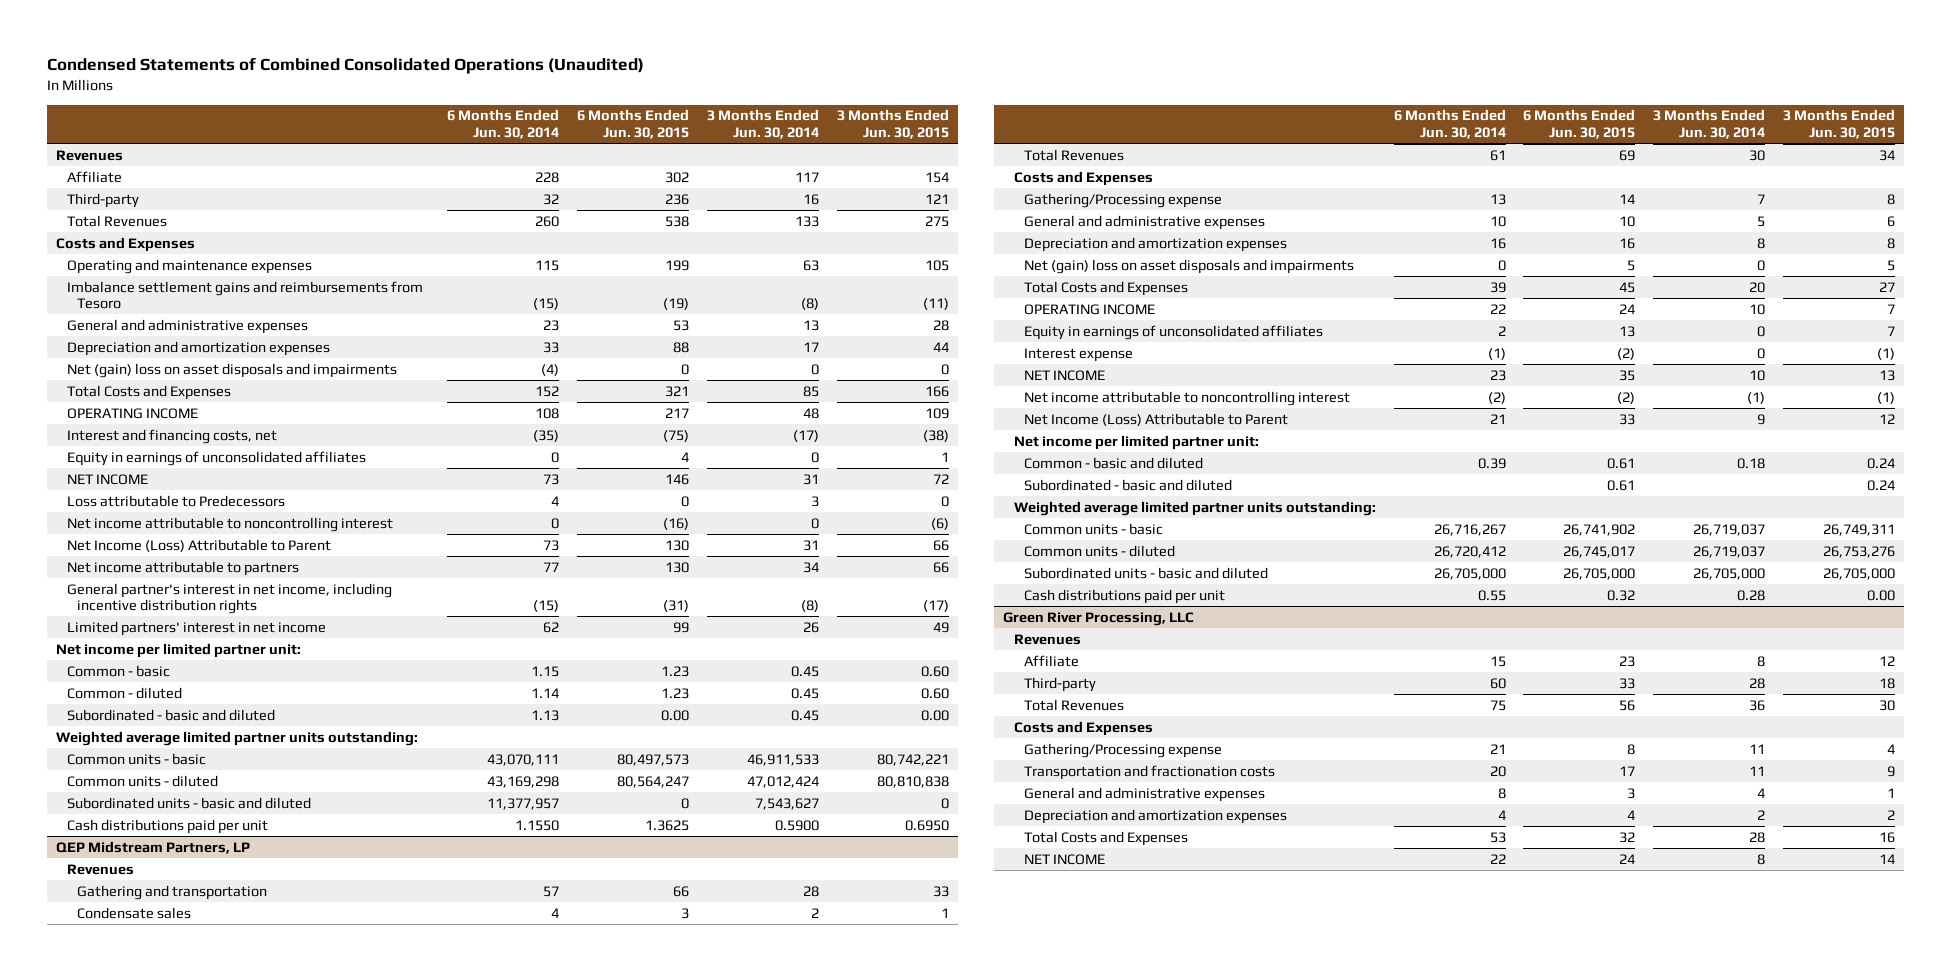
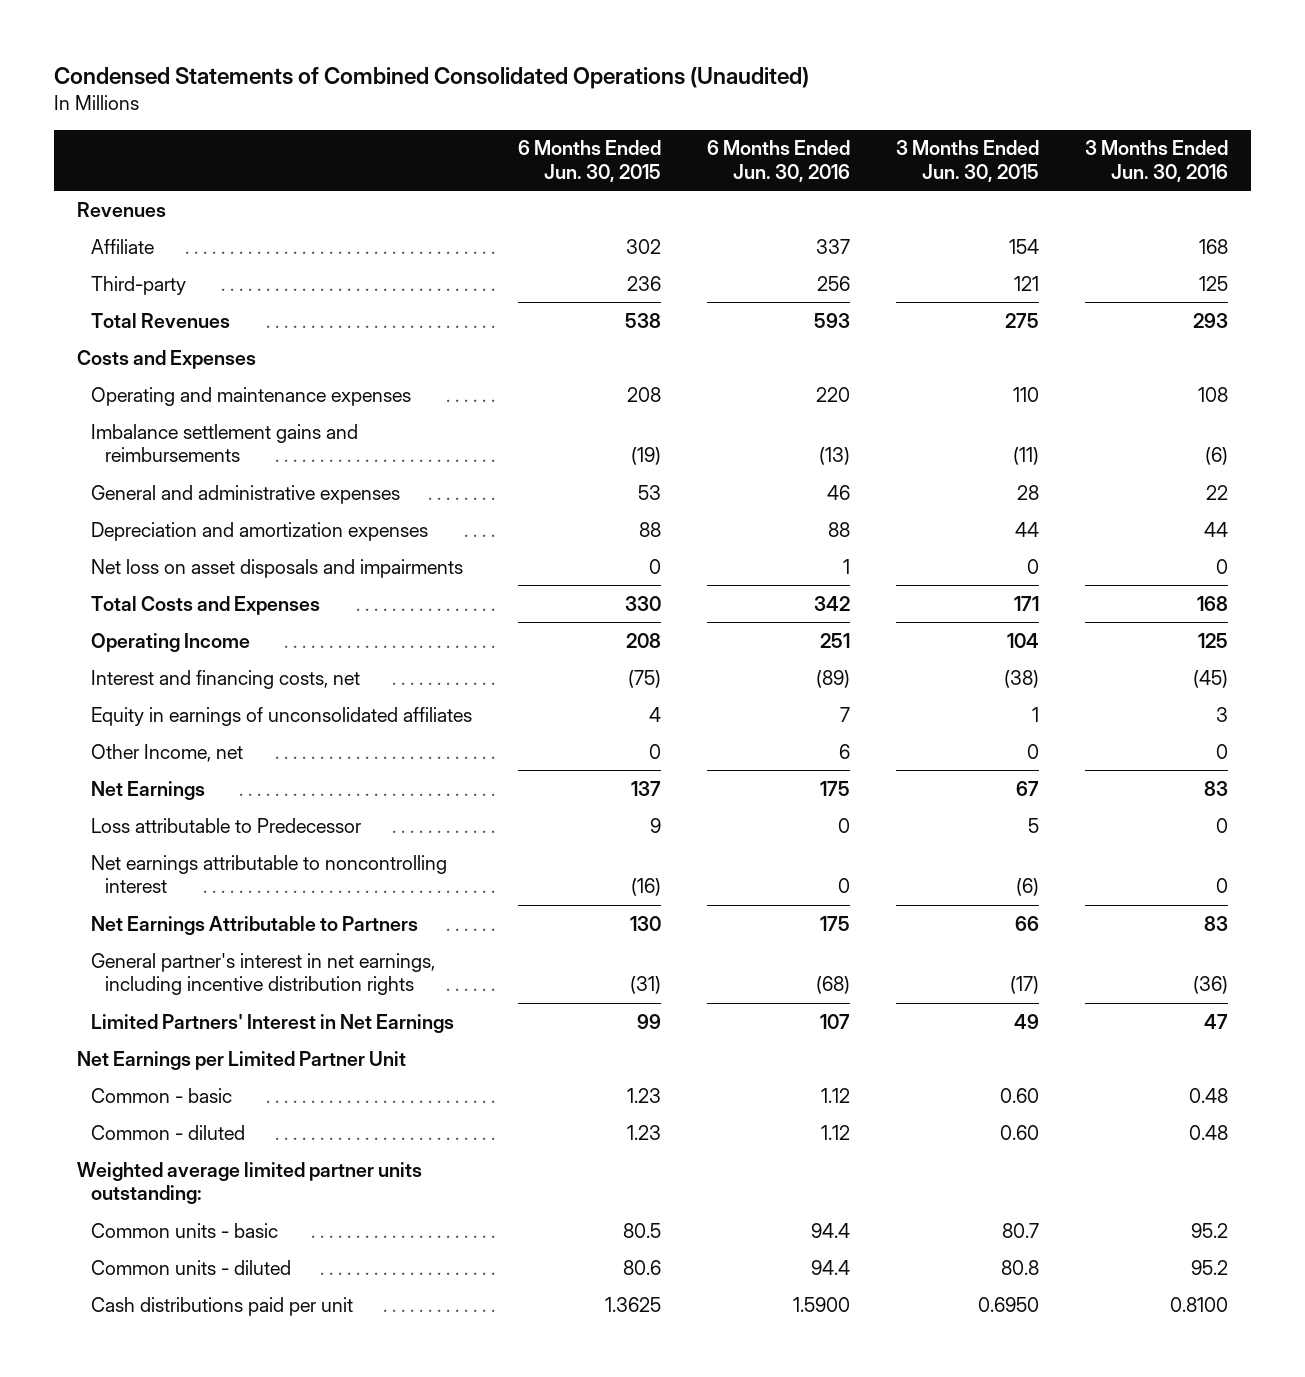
[446,109,559,140] 6 Months Ended Jun. 30, 2014 -> none
[706,109,819,140] 3 Months Ended Jun. 30, 2014 -> none
none -> [707,140,851,183] 6 Months Ended Jun. 30, 2016
none -> [1085,140,1229,183] 3 Months Ended Jun. 30, 2016
[664,259,689,271] 199 -> [627,386,662,402] 208
[924,259,949,271] 105 -> [1013,386,1040,402] 110
[66,280,423,310] Imbalance settlement gains and reimbursements from Tesoro -> [90,423,358,463] Imbalance settlement gains and reimbursements
[66,362,397,378] Net (gain) loss on asset disposals and impairments -> [90,558,463,578] Net loss on asset disposals and impairments
[664,385,689,397] 321 -> [625,595,662,611] 330
[924,385,949,397] 166 -> [1014,595,1040,611] 171
[66,407,198,419] OPERATING INCOME -> [90,632,250,652] Operating Income
[664,407,689,418] 217 -> [626,632,662,648] 208
[924,407,949,419] 109 -> [1007,632,1040,648] 104
[66,538,331,552] Net Income (Loss) Attributable to Parent -> none
none -> [90,743,243,762] Other Income, net
[66,473,148,485] NET INCOME -> [90,780,205,800] Net Earnings
[664,473,689,485] 146 -> [631,780,662,796] 137
[932,473,949,484] 72 -> [1016,780,1040,796] 67
[66,494,285,507] Loss attributable to Predecessors -> [90,817,361,833] Loss attributable to Predecessor
[680,495,689,507] 0 -> [650,817,662,833] 9
[940,495,949,507] 0 -> [1028,817,1040,833] 5
[66,516,393,532] Net income attributable to noncontrolling interest -> [90,854,447,894] Net earnings attributable to noncontrolling interest
[66,560,299,576] Net income attributable to partners -> [90,915,418,935] Net Earnings Attributable to Partners
[66,582,392,615] General partner's interest in net income, including incentive distribution rights -> [90,952,435,996] General partner's interest in net earnings, including incentive distribution rights
[66,620,326,636] Limited partners' interest in net income -> [90,1013,454,1033] Limited Partners' Interest in Net Earnings
[56,642,302,658] Net income per limited partner unit: -> [77,1050,407,1070] Net Earnings per Limited Partner Unit
[66,708,275,721] Subordinated - basic and diluted -> none
[66,796,311,809] Subordinated units - basic and diluted -> none
[616,753,689,766] 80,497,573 -> [623,1222,662,1238] 80.5
[876,753,949,766] 80,742,221 -> [1002,1222,1040,1238] 80.7
[616,775,689,788] 80,564,247 -> [623,1259,662,1275] 80.6
[876,775,949,788] 80,810,838 -> [1001,1259,1040,1275] 80.8
[56,840,251,854] QEP Midstream Partners, LP -> none
[66,863,134,875] Revenues -> none
[77,884,268,900] Gathering and transportation -> none
[77,906,192,919] Condensate sales -> none
[1024,148,1125,161] Total Revenues -> none
[1013,170,1153,186] Costs and Expenses -> none
[1024,192,1223,208] Gathering/Processing expense -> none
[1024,214,1266,230] General and administrative expenses -> none
[1024,236,1288,252] Depreciation and amortization expenses -> none
[1024,258,1355,274] Net (gain) loss on asset disposals and impairments -> none
[1024,280,1189,296] Total Costs and Expenses -> none
[1024,303,1156,315] OPERATING INCOME -> none
[1024,324,1324,340] Equity in earnings of unconsolidated affiliates -> none
[1024,347,1134,362] Interest expense -> none
[1024,369,1106,381] NET INCOME -> none
[1024,390,1351,406] Net income attributable to noncontrolling interest -> none
[1024,412,1289,426] Net Income (Loss) Attributable to Parent -> none
[1013,434,1259,450] Net income per limited partner unit: -> none
[1024,456,1204,469] Common - basic and diluted -> none
[1024,478,1233,491] Subordinated - basic and diluted -> none
[1013,500,1376,516] Weighted average limited partner units outstanding: -> none
[1024,522,1164,535] Common units - basic -> none
[1024,544,1176,557] Common units - diluted -> none
[1024,566,1269,579] Subordinated units - basic and diluted -> none
[1024,588,1226,604] Cash distributions paid per unit -> none
[1003,611,1195,626] Green River Processing, LLC -> none
[1013,633,1081,645] Revenues -> none
[1024,654,1080,667] Affiliate -> none
[1024,676,1097,692] Third-party -> none
[1024,698,1125,711] Total Revenues -> none
[1013,720,1153,736] Costs and Expenses -> none
[1024,742,1223,758] Gathering/Processing expense -> none
[1024,764,1276,780] Transportation and fractionation costs -> none
[1024,786,1266,802] General and administrative expenses -> none
[1024,808,1288,824] Depreciation and amortization expenses -> none
[1024,830,1189,846] Total Costs and Expenses -> none
[1024,853,1106,865] NET INCOME -> none

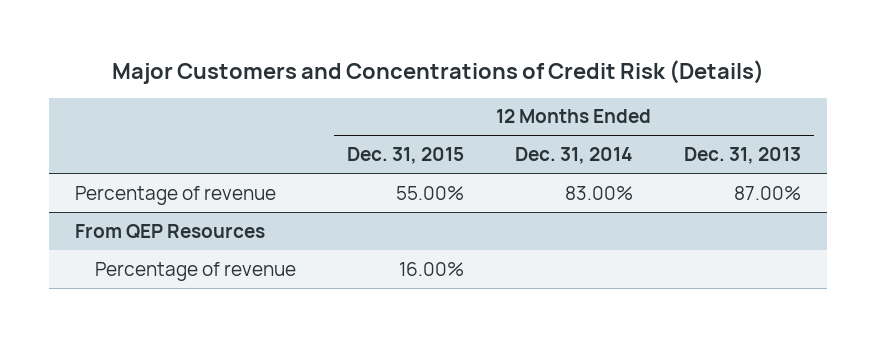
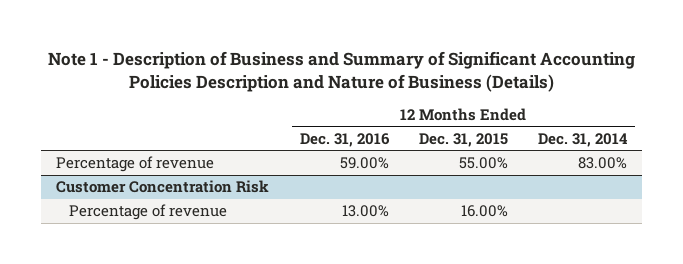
[112,59,765,84] Major Customers and Concentrations of Credit Risk (Details) -> [47,50,635,92] Note 1 - Description of Business and Summary of Significant Accounting Policies Description and Nature of Business (Details)
[684,147,802,165] Dec. 31, 2013 -> none
none -> [299,132,390,147] Dec. 31, 2016
[74,223,265,239] From QEP Resources -> [56,180,270,194] Customer Concentration Risk

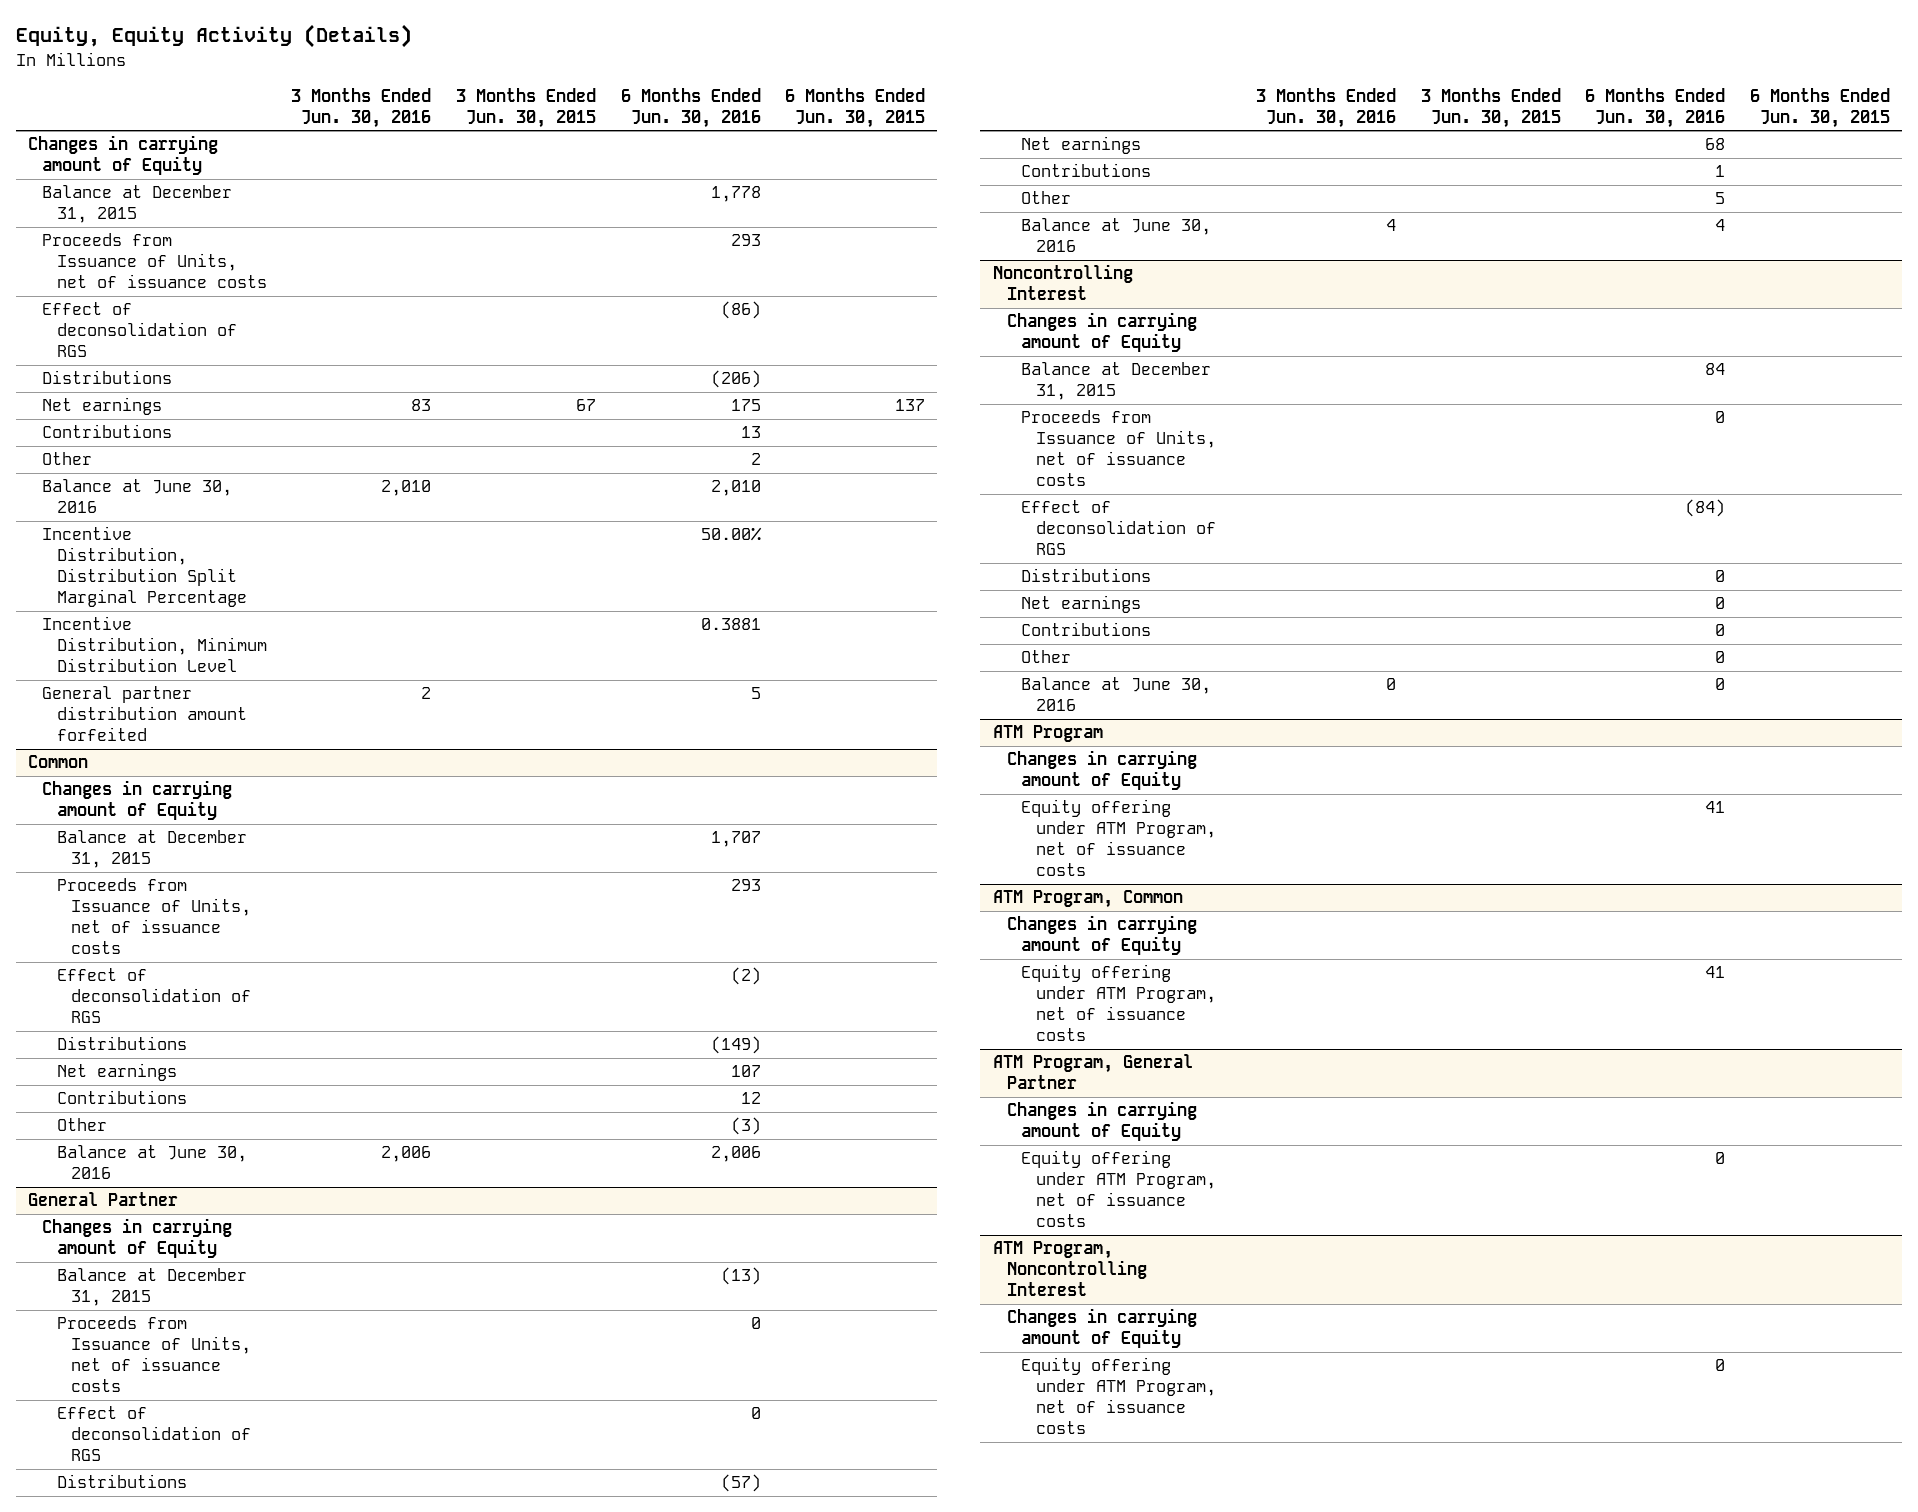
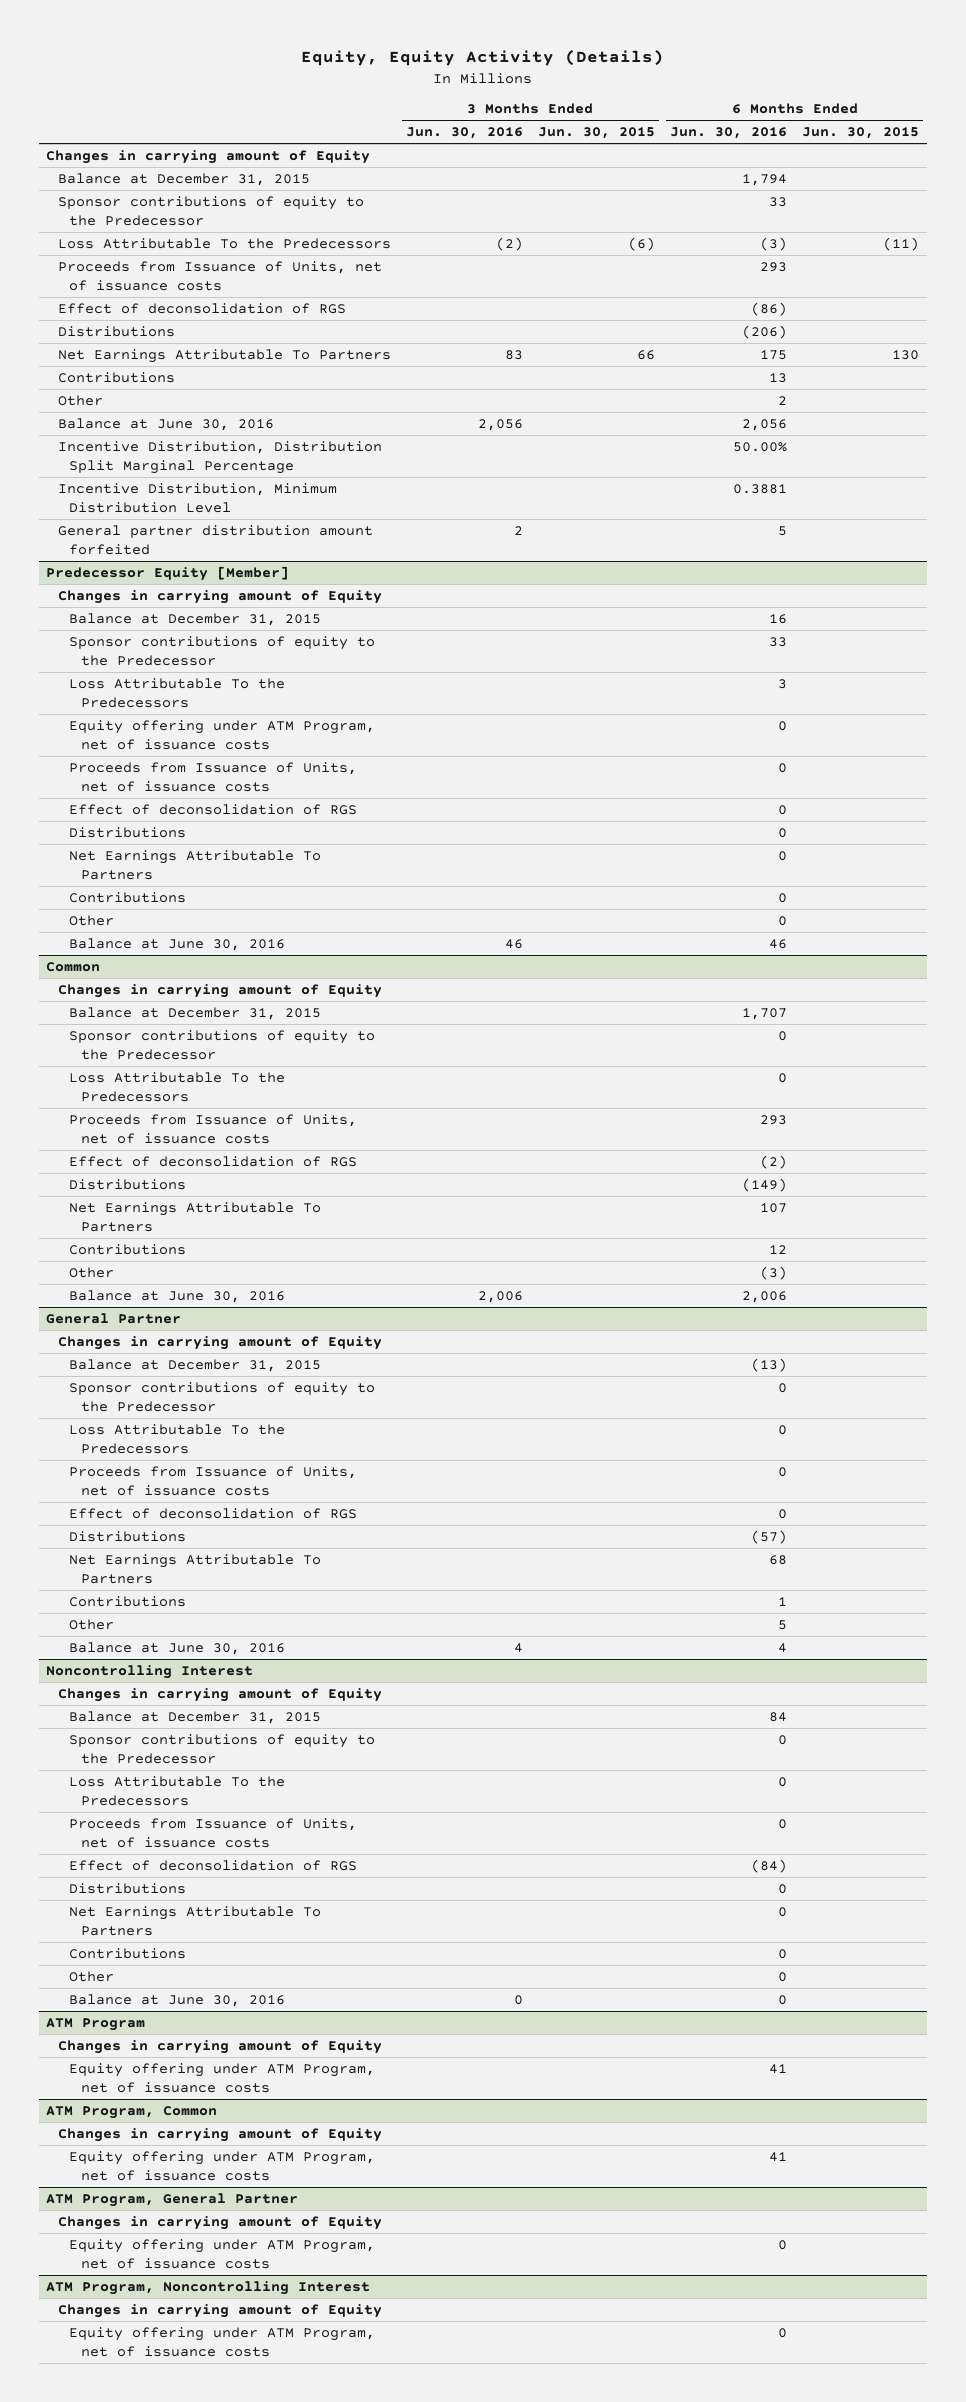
[710,186,761,203] 1,778 -> [742,173,788,186] 1,794
none -> [57,195,364,226] Sponsor contributions of equity to the Predecessor
none -> [57,237,391,249] Loss Attributable To the Predecessors
[42,397,163,416] Net earnings -> none
none -> [57,348,391,363] Net Earnings Attributable To Partners
[381,480,432,497] 2,010 -> [477,418,523,431] 2,056
[710,480,761,497] 2,010 -> [742,418,788,431] 2,056
none -> [46,565,290,581] Predecessor Equity [Member]
none -> [57,589,382,604] Changes in carrying amount of Equity
none -> [69,612,322,626] Balance at December 31, 2015
none -> [69,635,376,666] Sponsor contributions of equity to the Predecessor
none -> [69,677,286,708] Loss Attributable To the Predecessors
none -> [69,719,376,750] Equity offering under ATM Program, net of issuance costs
none -> [69,761,358,792] Proceeds from Issuance of Units, net of issuance costs
none -> [69,803,358,815] Effect of deconsolidation of RGS
none -> [69,826,187,838] Distributions
none -> [69,849,322,880] Net Earnings Attributable To Partners
none -> [69,891,187,903] Contributions
none -> [69,914,115,926] Other
none -> [69,937,286,951] Balance at June 30, 2016
none -> [69,1029,376,1060] Sponsor contributions of equity to the Predecessor
none -> [69,1071,286,1102] Loss Attributable To the Predecessors
[56,1063,177,1082] Net earnings -> none
none -> [69,1201,322,1232] Net Earnings Attributable To Partners
none -> [69,1381,376,1412] Sponsor contributions of equity to the Predecessor
none -> [69,1423,286,1454] Loss Attributable To the Predecessors
[1021,136,1142,155] Net earnings -> none
none -> [69,1553,322,1584] Net Earnings Attributable To Partners
none -> [69,1733,376,1764] Sponsor contributions of equity to the Predecessor
none -> [69,1775,286,1806] Loss Attributable To the Predecessors
[1021,595,1142,614] Net earnings -> none
none -> [69,1905,322,1936] Net Earnings Attributable To Partners

